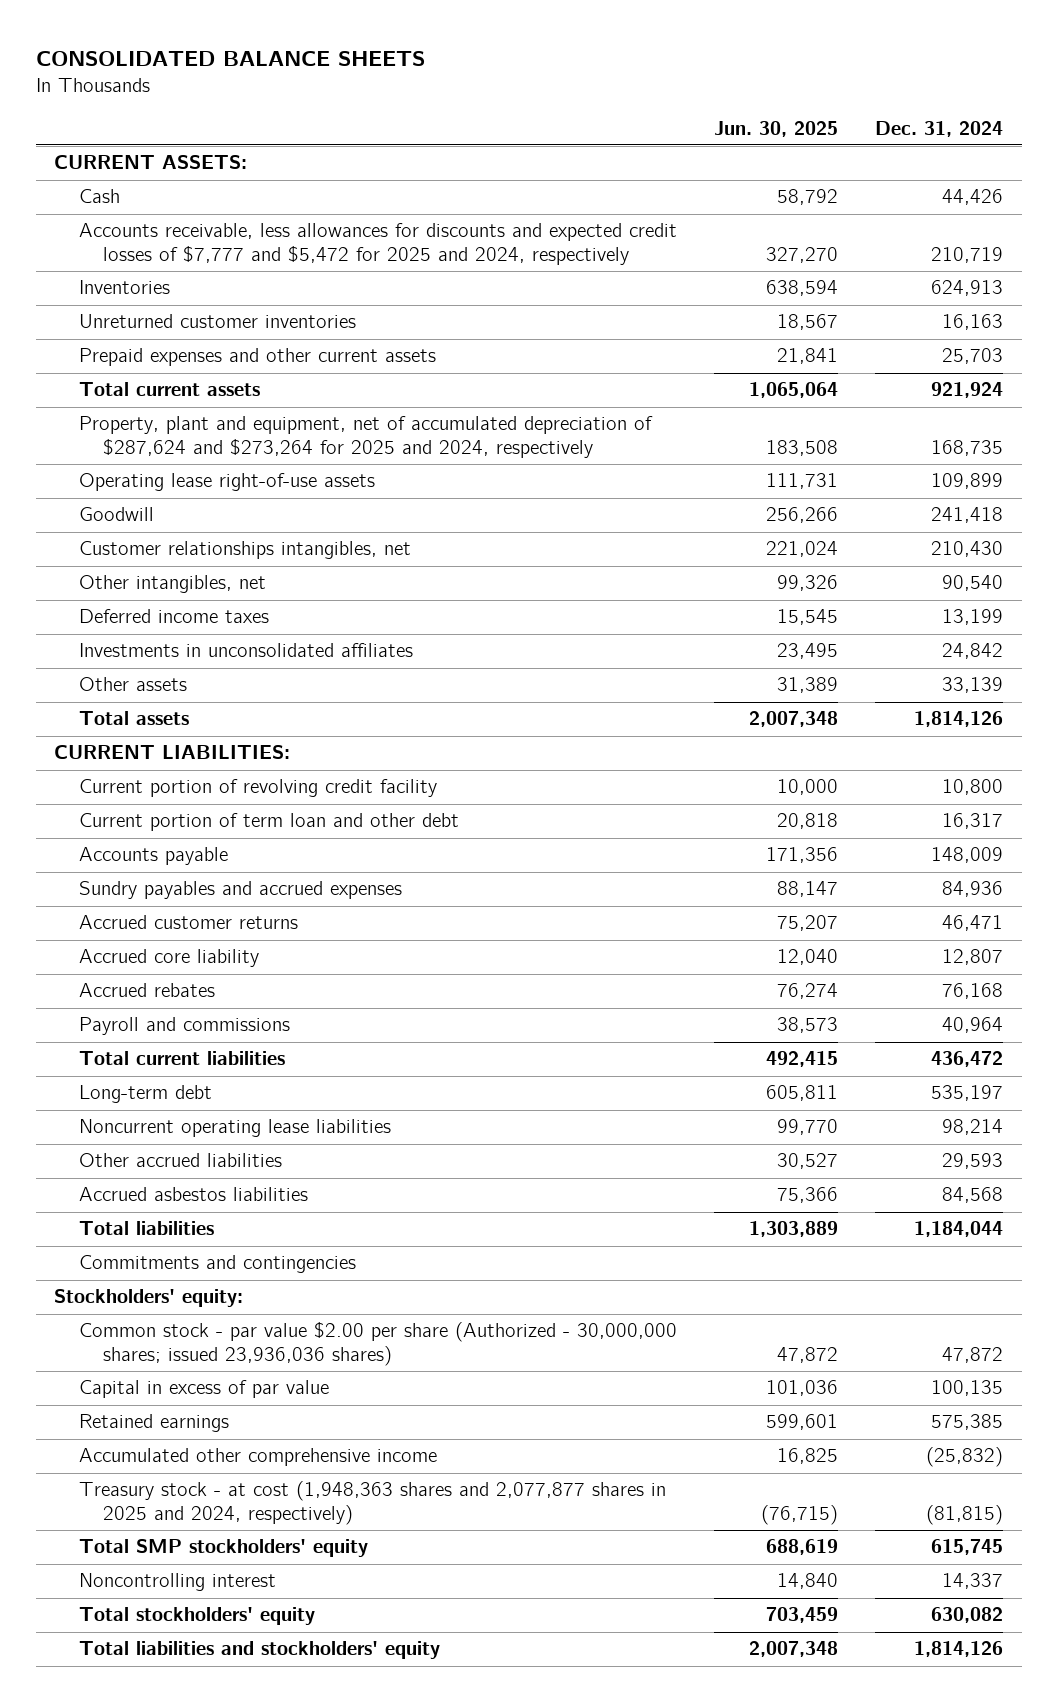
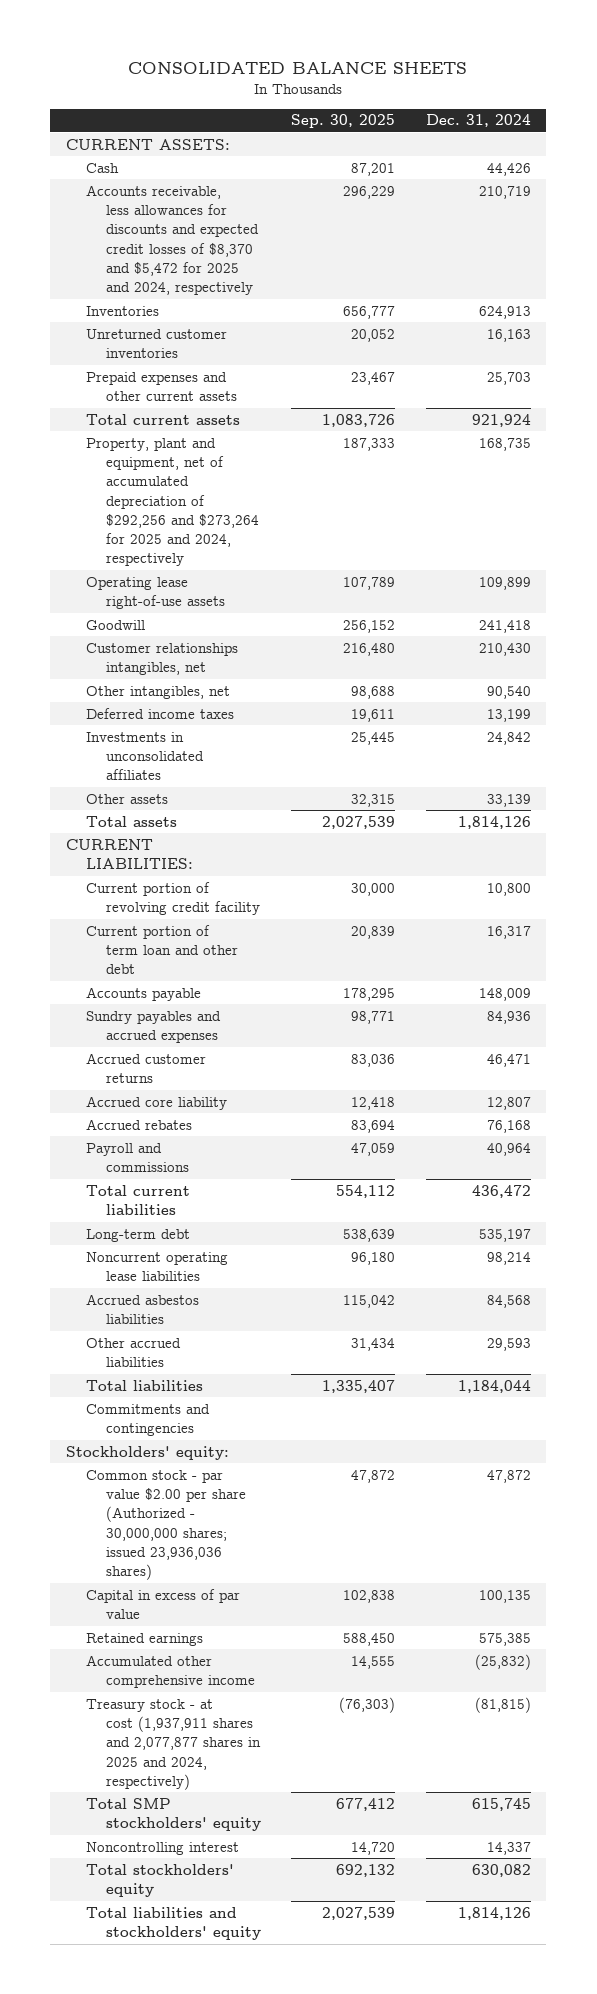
[713,120,838,137] Jun. 30, 2025 -> none
none -> [291,114,396,129] Sep. 30, 2025
[78,223,677,266] Accounts receivable, less allowances for discounts and expected credit losses of $7,777 and $5,472 for 2025 and 2024, respectively -> [85,184,259,296] Accounts receivable, less allowances for discounts and expected credit losses of $8,370 and $5,472 for 2025 and 2024, respectively
[78,416,653,459] Property, plant and equipment, net of accumulated depreciation of $287,624 and $273,264 for 2025 and 2024, respectively -> [85,437,259,567] Property, plant and equipment, net of accumulated depreciation of $292,256 and $273,264 for 2025 and 2024, respectively
[78,1153,282,1168] Other accrued liabilities -> [85,1337,181,1368] Other accrued liabilities
[78,1481,666,1526] Treasury stock - at cost (1,948,363 shares and 2,077,877 shares in 2025 and 2024, respectively) -> [85,1698,261,1790] Treasury stock - at cost (1,937,911 shares and 2,077,877 shares in 2025 and 2024, respectively)

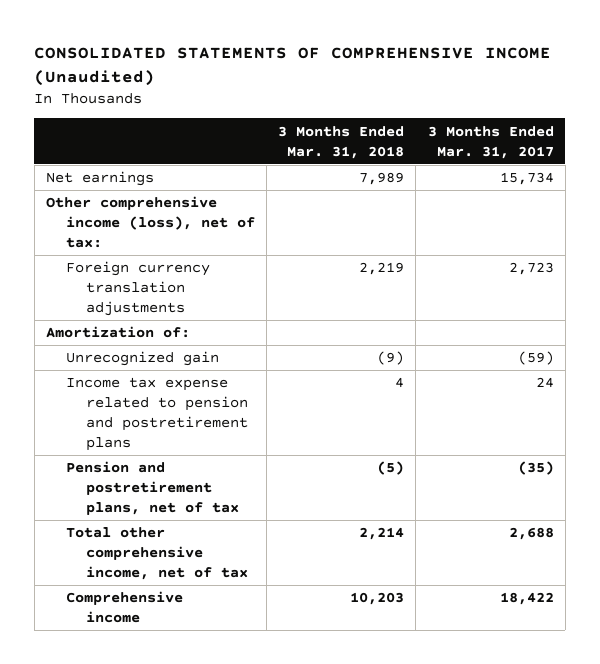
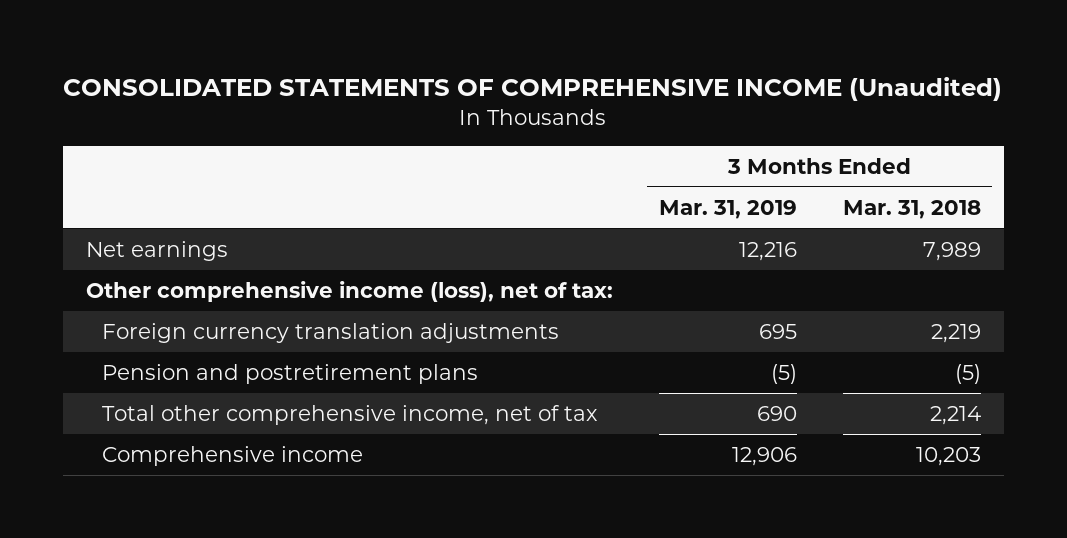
[427,125,554,159] 3 Months Ended Mar. 31, 2017 -> none
none -> [658,199,797,219] Mar. 31, 2019
[46,326,191,339] Amortization of: -> none
[65,351,219,367] Unrecognized gain -> none
[65,377,248,452] Income tax expense related to pension and postretirement plans -> none
[65,461,239,516] Pension and postretirement plans, net of tax -> [101,363,478,384] Pension and postretirement plans

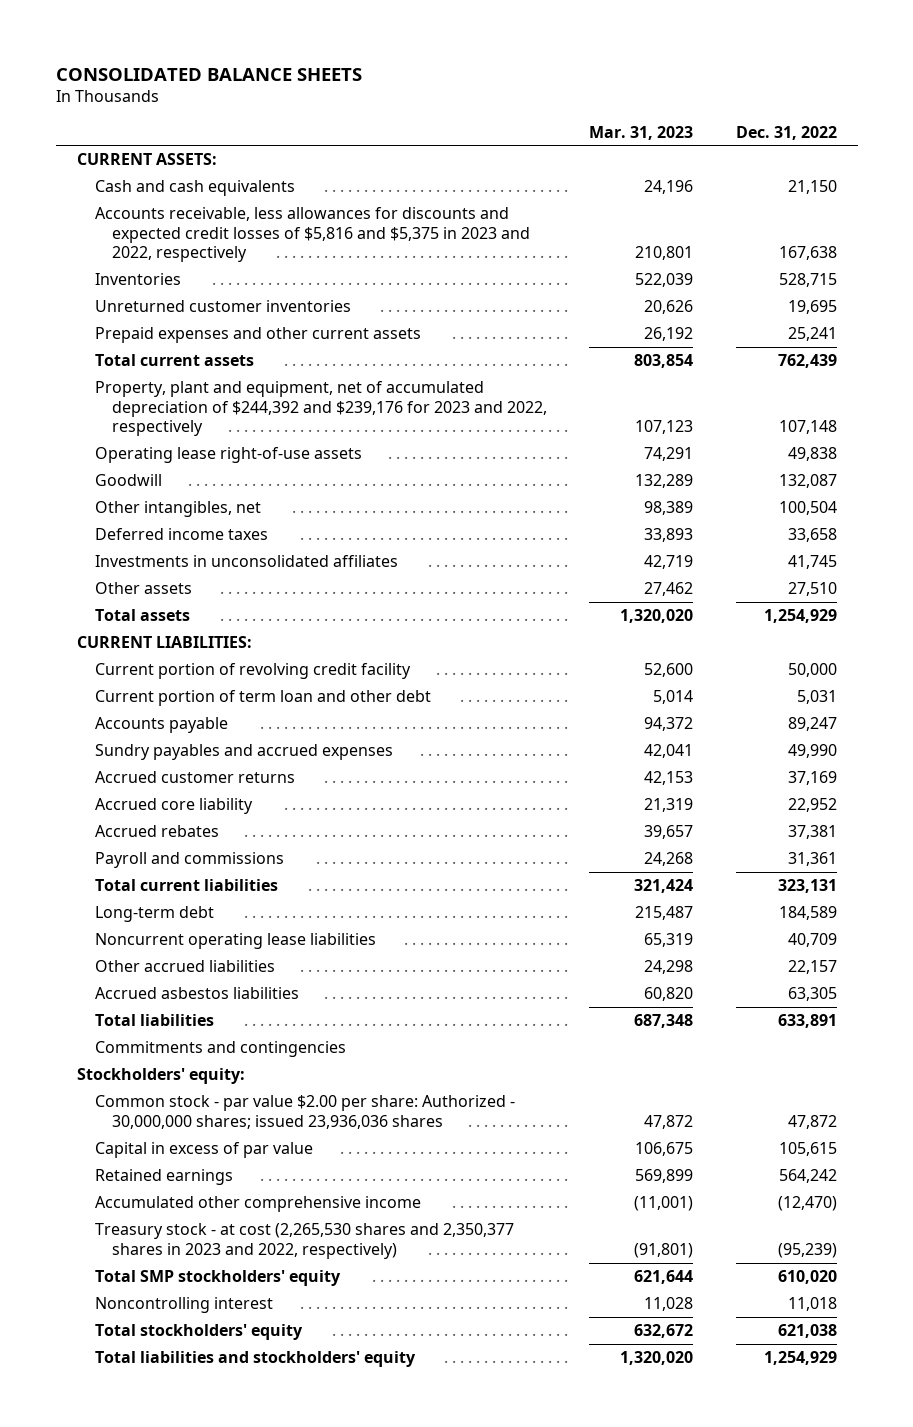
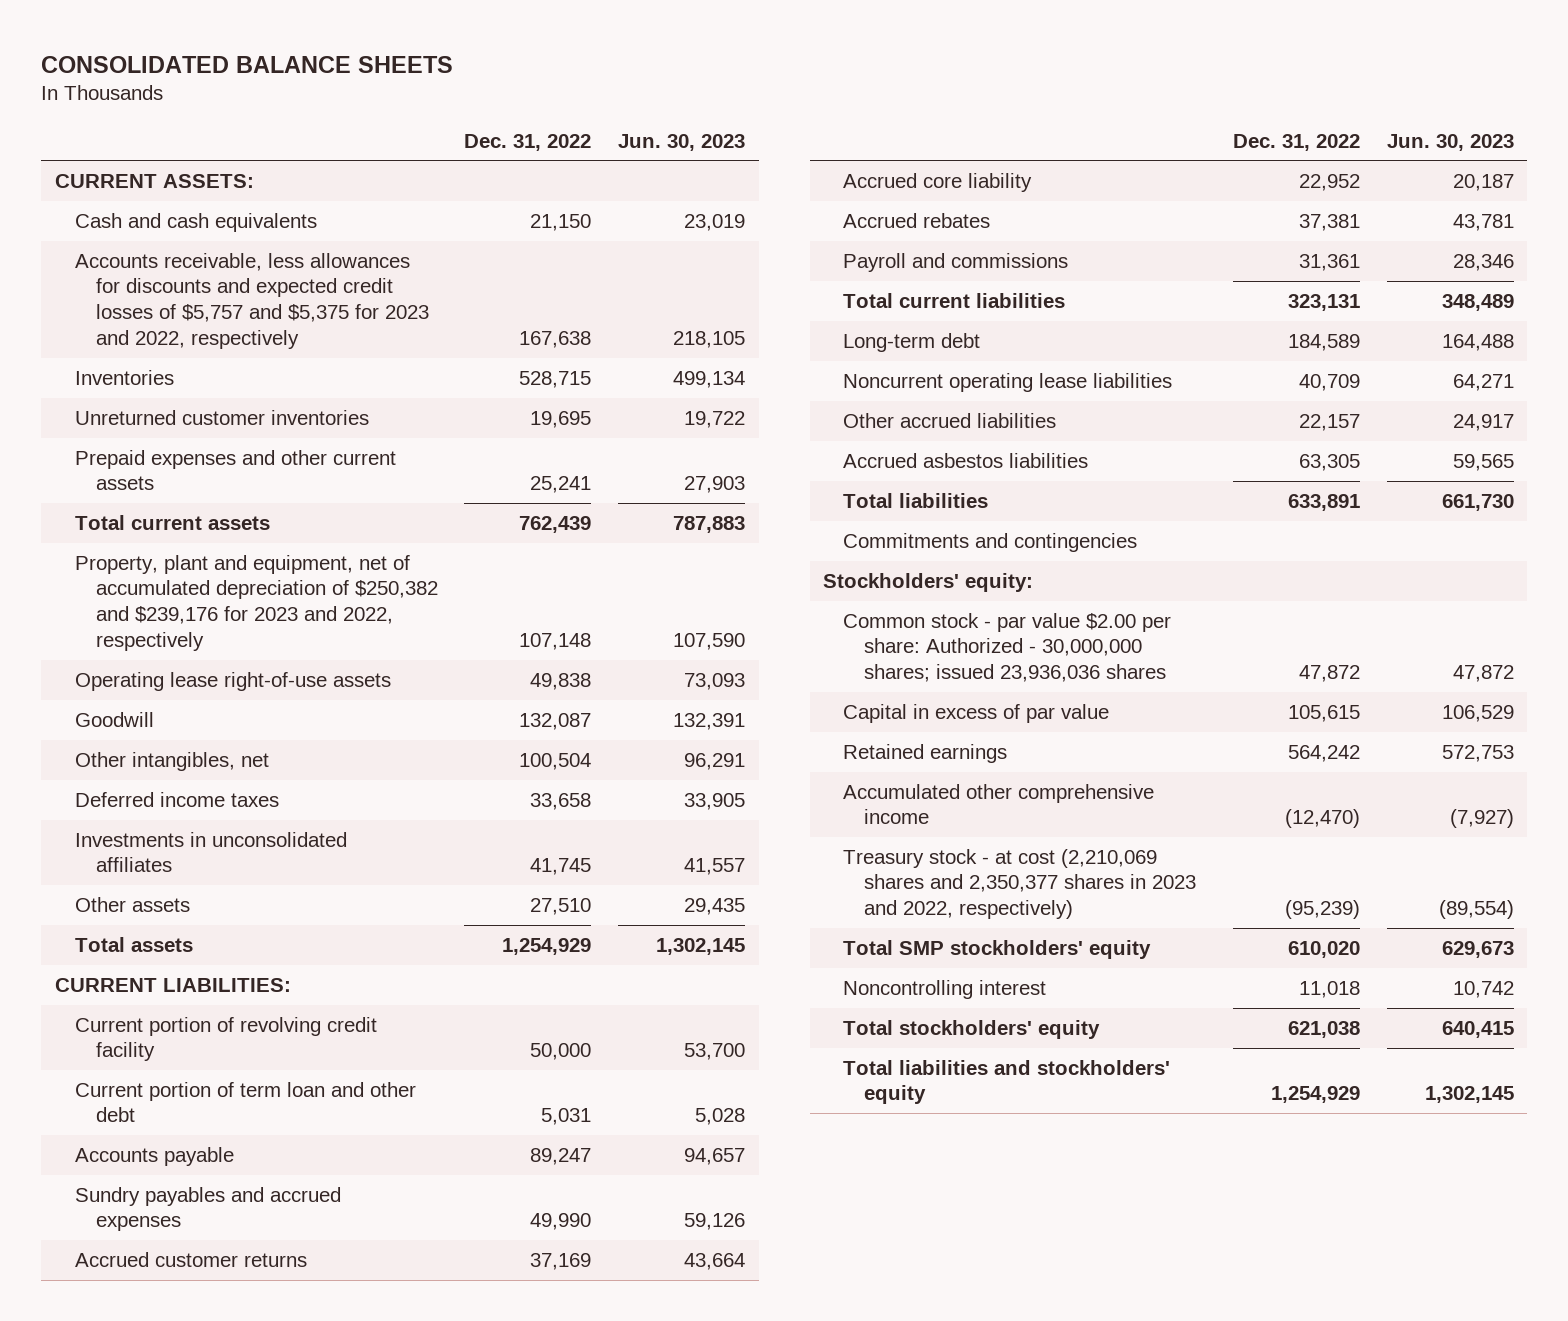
[589,125,694,140] Mar. 31, 2023 -> none
none -> [618,133,746,151] Jun. 30, 2023
[94,207,531,263] Accounts receivable, less allowances for discounts and expected credit losses of $5,816 and $5,375 in 2023 and 2022, respectively -> [75,252,429,349] Accounts receivable, less allowances for discounts and expected credit losses of $5,757 and $5,375 for 2023 and 2022, respectively
[94,381,548,437] Property, plant and equipment, net of accumulated depreciation of $244,392 and $239,176 for 2023 and 2022, respectively -> [75,554,438,651] Property, plant and equipment, net of accumulated depreciation of $250,382 and $239,176 for 2023 and 2022, respectively
[94,1223,514,1259] Treasury stock - at cost (2,265,530 shares and 2,350,377 shares in 2023 and 2022, respectively) -> [843,848,1196,920] Treasury stock - at cost (2,210,069 shares and 2,350,377 shares in 2023 and 2022, respectively)

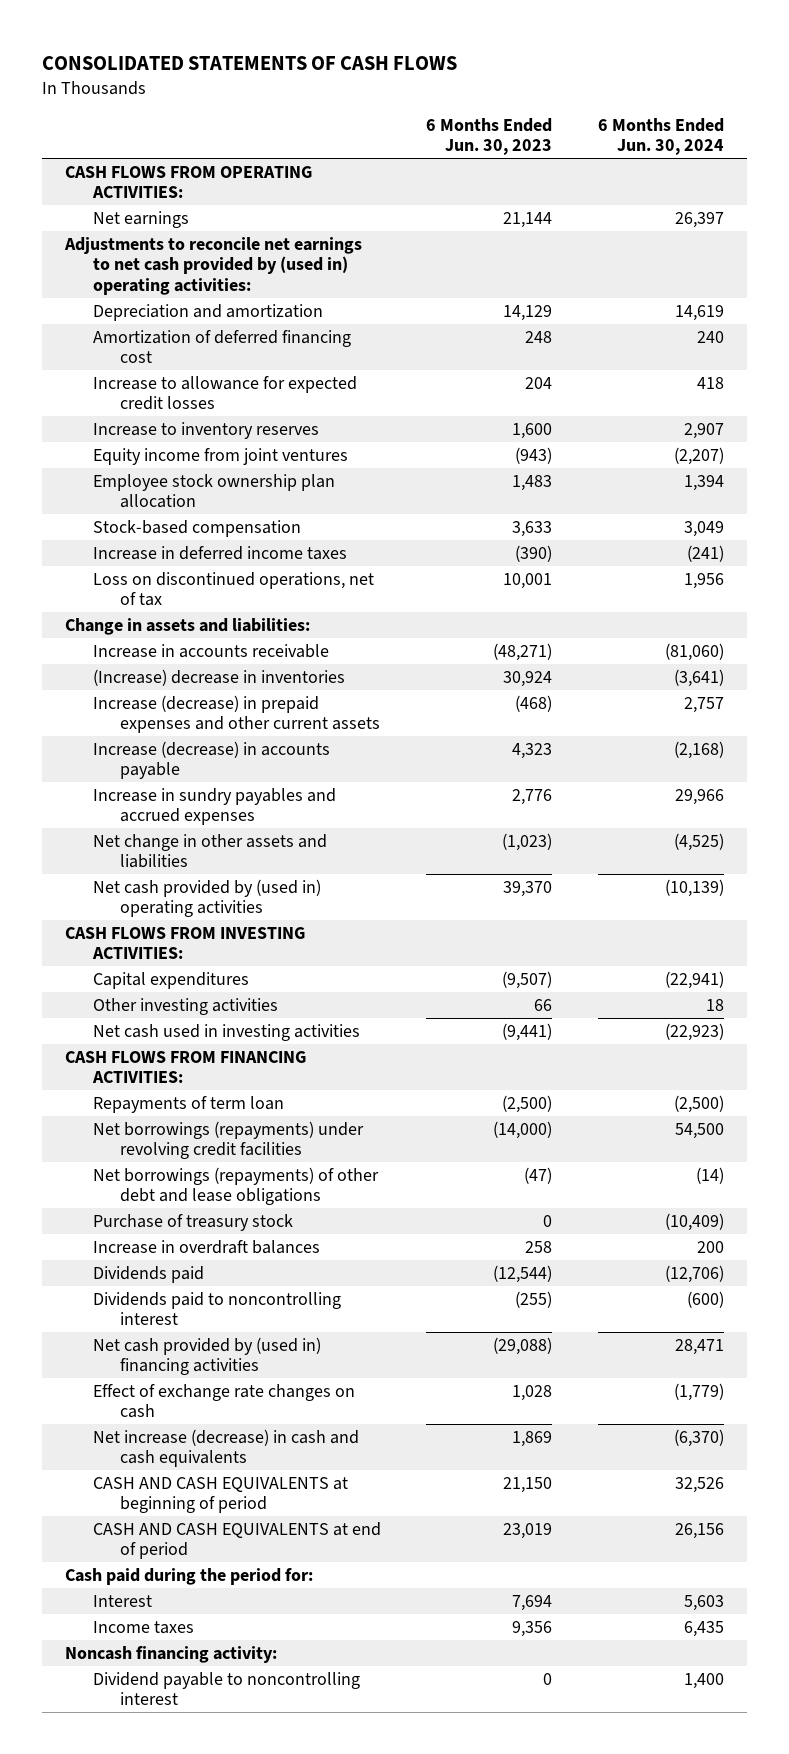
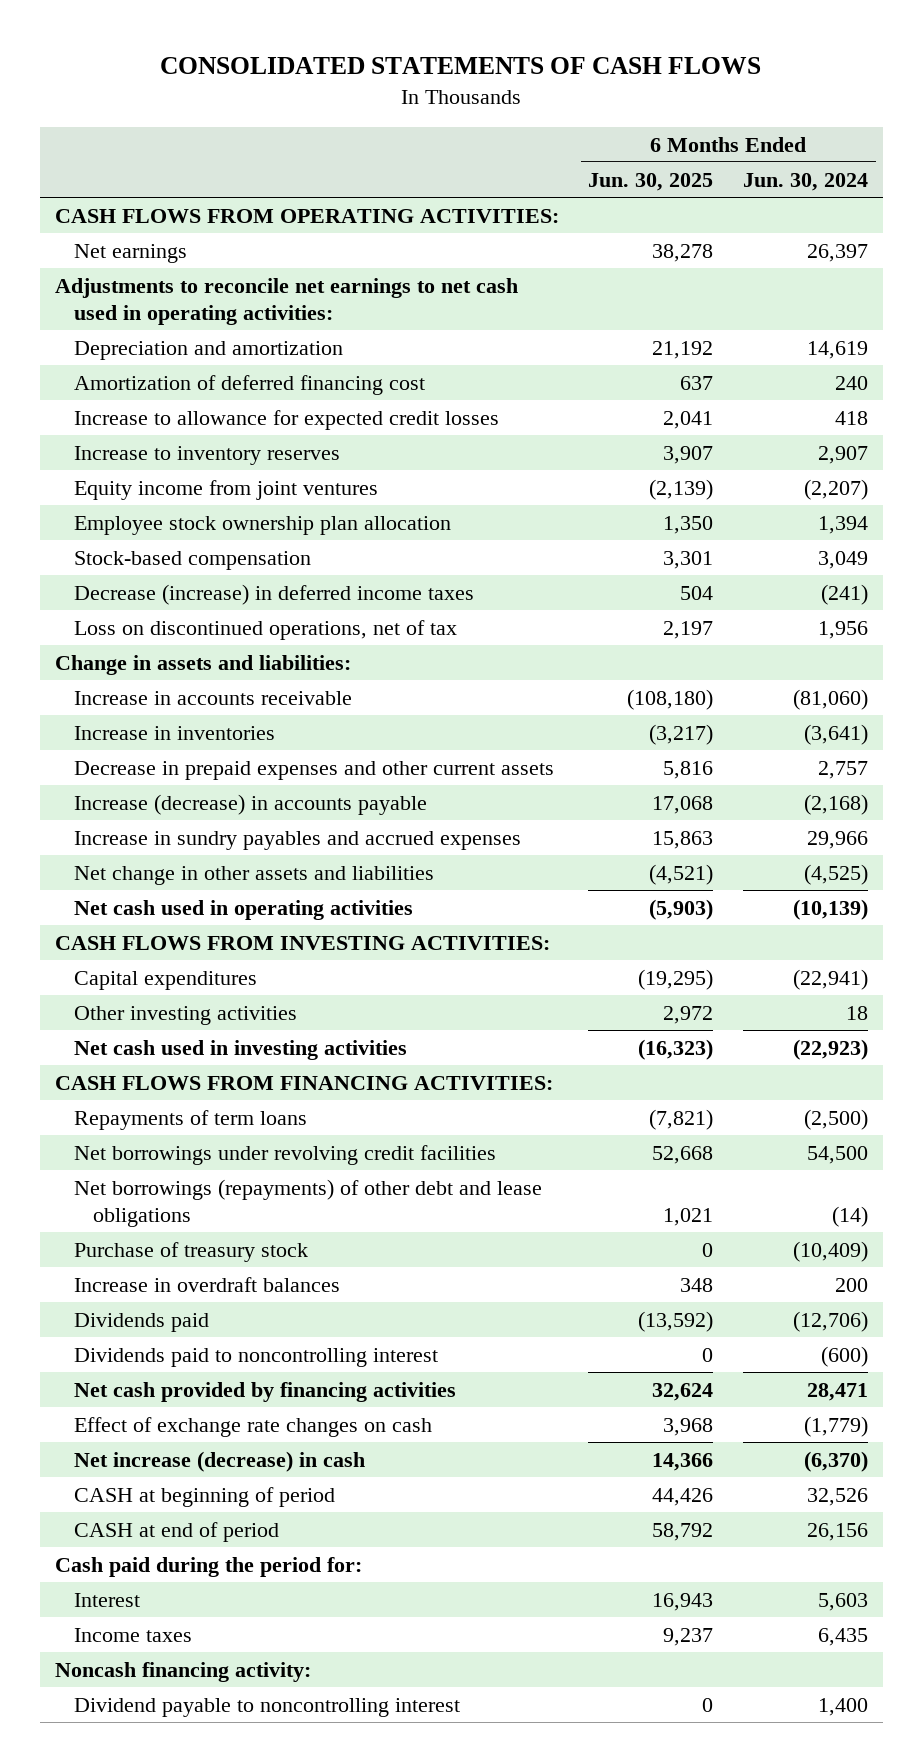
[426,117,553,156] 6 Months Ended Jun. 30, 2023 -> none
none -> [588,172,714,191] Jun. 30, 2025
[64,236,363,296] Adjustments to reconcile net earnings to net cash provided by (used in) operating activities: -> [54,277,518,325] Adjustments to reconcile net earnings to net cash used in operating activities:
[92,545,347,560] Increase in deferred income taxes -> [73,583,474,605] Decrease (increase) in deferred income taxes
[92,668,345,686] (Increase) decrease in inventories -> [73,725,275,740] Increase in inventories
[92,694,381,734] Increase (decrease) in prepaid expenses and other current assets -> [73,760,554,780] Decrease in prepaid expenses and other current assets
[92,878,321,918] Net cash provided by (used in) operating activities -> [73,899,413,920] Net cash used in operating activities
[92,1095,284,1113] Repayments of term loan -> [73,1109,307,1130] Repayments of term loans
[92,1120,364,1160] Net borrowings (repayments) under revolving credit facilities -> [73,1144,496,1165] Net borrowings under revolving credit facilities
[92,1336,321,1376] Net cash provided by (used in) financing activities -> [73,1381,456,1402] Net cash provided by financing activities
[92,1428,359,1468] Net increase (decrease) in cash and cash equivalents -> [73,1450,365,1472] Net increase (decrease) in cash
[92,1476,348,1514] CASH AND CASH EQUIVALENTS at beginning of period -> [73,1486,335,1507] CASH at beginning of period
[92,1521,381,1560] CASH AND CASH EQUIVALENTS at end of period -> [73,1521,279,1542] CASH at end of period

